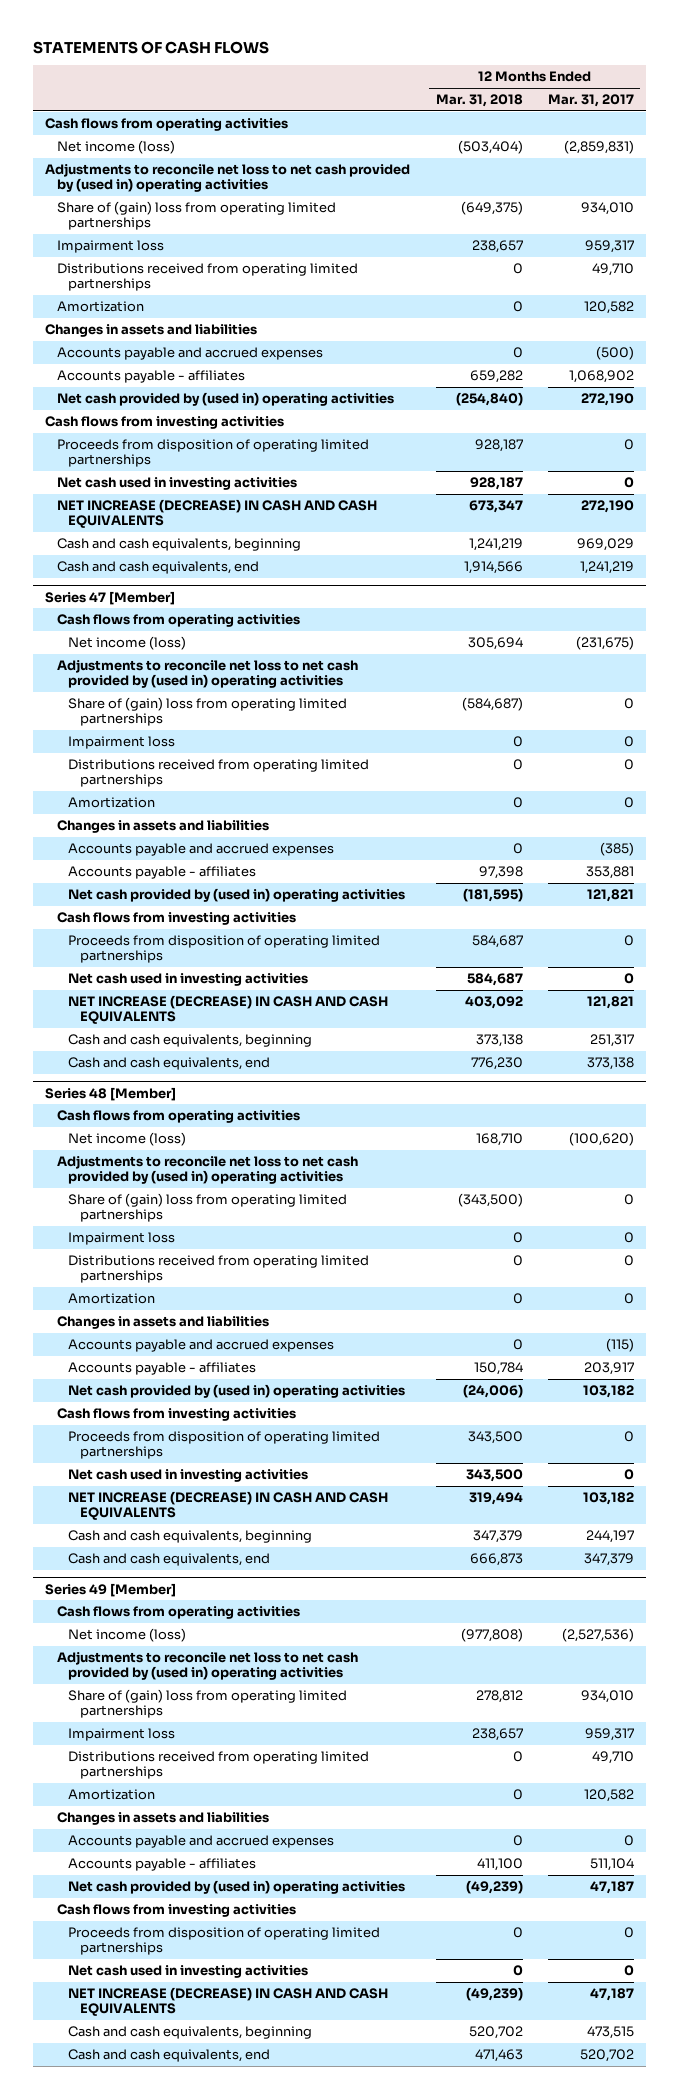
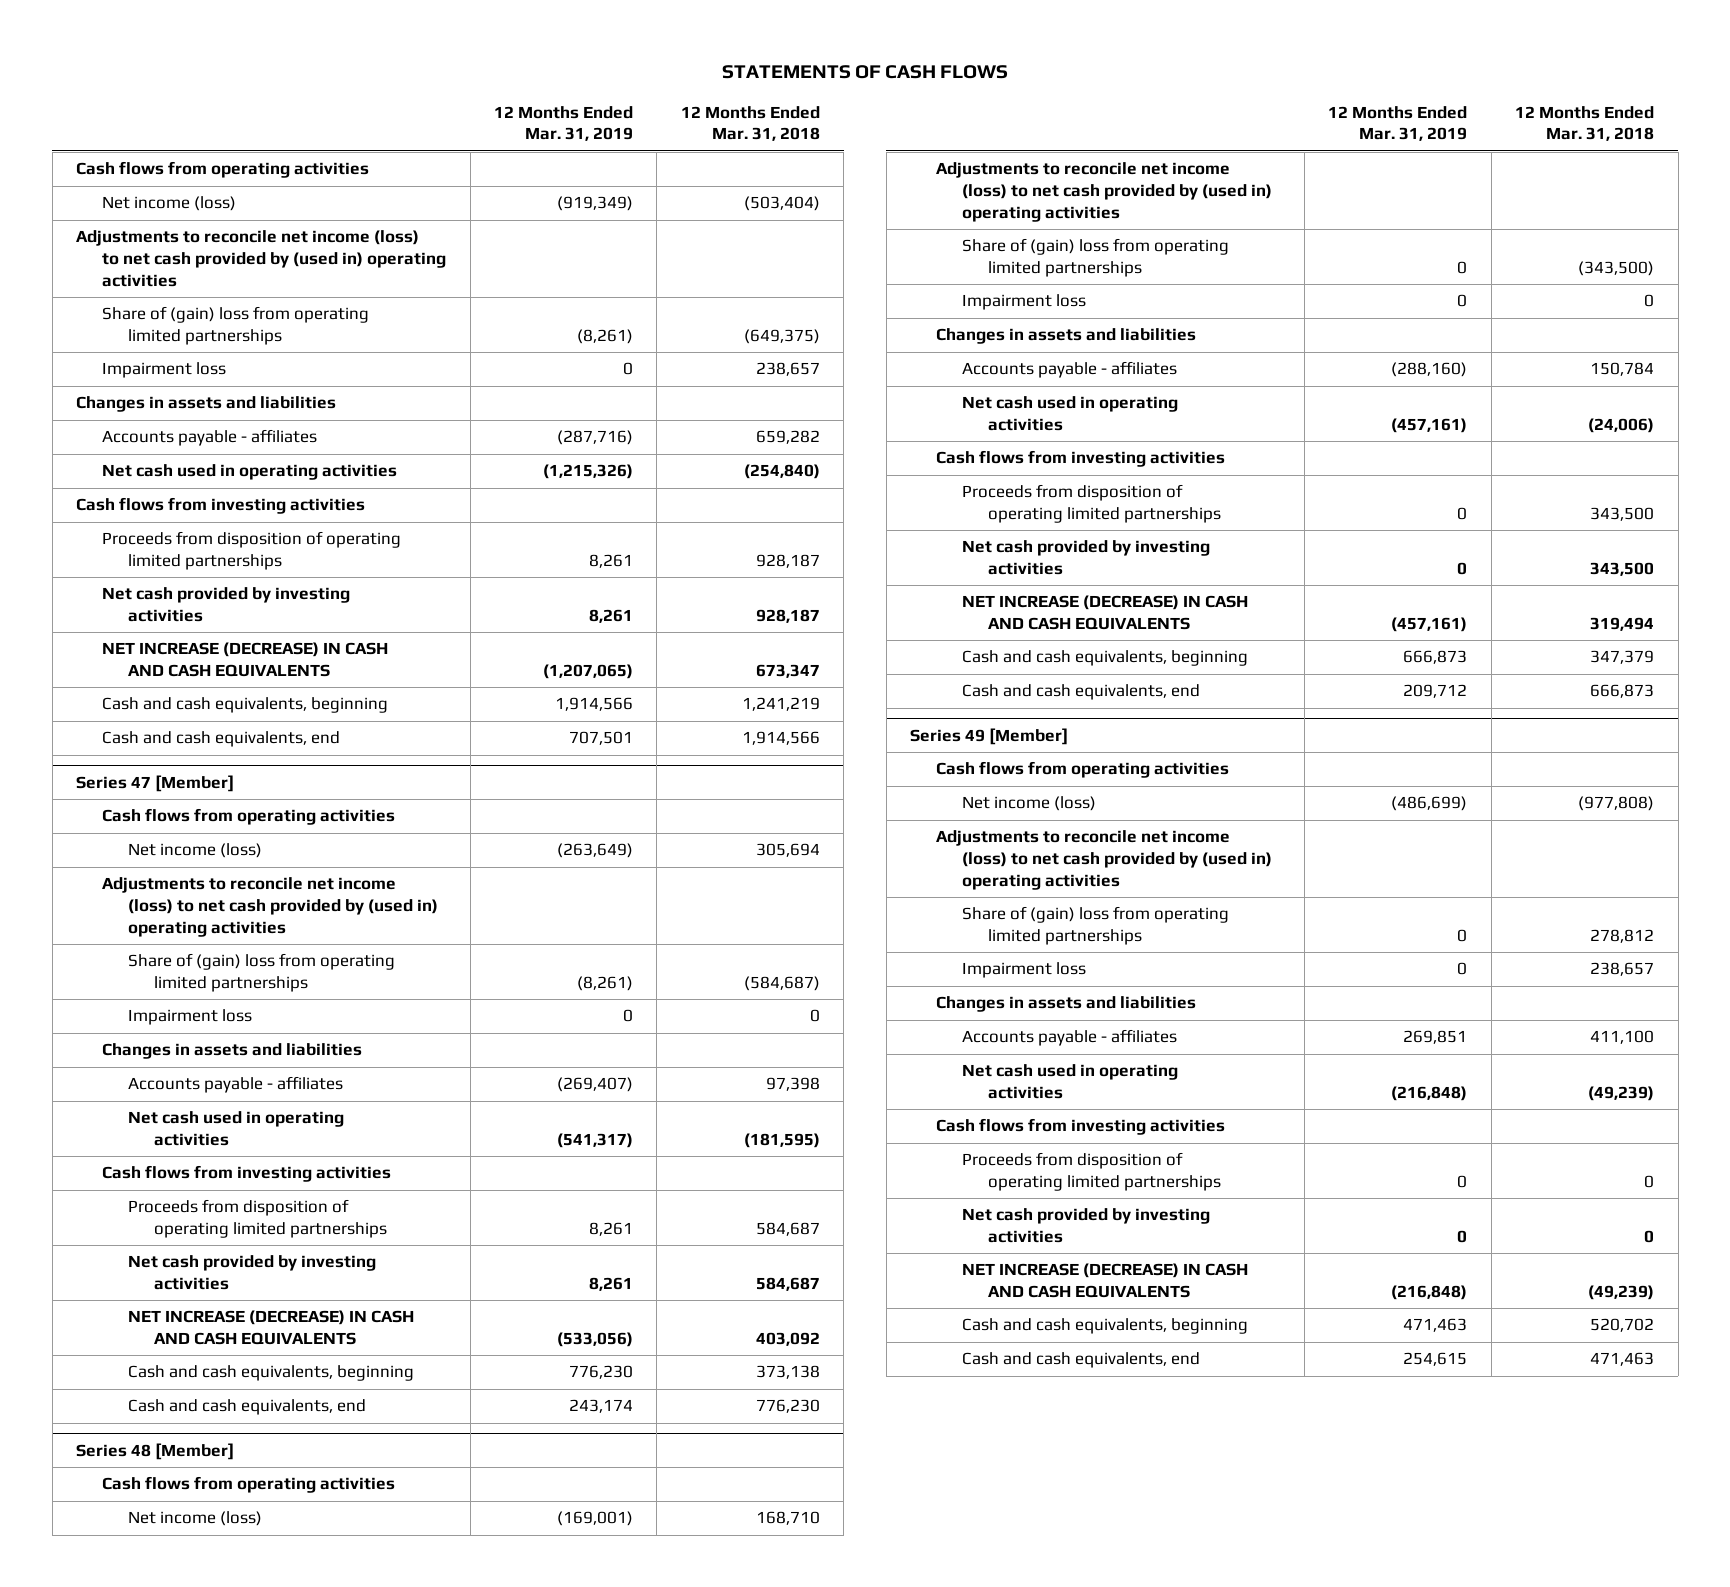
[547,94,634,108] Mar. 31, 2017 -> none
none -> [494,105,634,142] 12 Months Ended Mar. 31, 2019
[45,163,411,193] Adjustments to reconcile net loss to net cash provided by (used in) operating activities -> [76,230,447,287] Adjustments to reconcile net income (loss) to net cash provided by (used in) operating activities
[56,263,358,292] Distributions received from operating limited partnerships -> none
[56,301,144,313] Amortization -> none
[56,347,323,361] Accounts payable and accrued expenses -> none
[56,392,394,407] Net cash provided by (used in) operating activities -> [102,464,398,481] Net cash used in operating activities
[56,477,297,491] Net cash used in investing activities -> [102,587,351,622] Net cash provided by investing activities
[56,659,358,689] Adjustments to reconcile net loss to net cash provided by (used in) operating activities -> [102,877,438,937] Adjustments to reconcile net income (loss) to net cash provided by (used in) operating activities
[68,759,370,788] Distributions received from operating limited partnerships -> none
[68,797,156,809] Amortization -> none
[68,843,335,857] Accounts payable and accrued expenses -> none
[68,888,406,903] Net cash provided by (used in) operating activities -> [127,1111,344,1146] Net cash used in operating activities
[68,973,309,987] Net cash used in investing activities -> [127,1255,376,1290] Net cash provided by investing activities
[56,1155,358,1185] Adjustments to reconcile net loss to net cash provided by (used in) operating activities -> [936,162,1273,222] Adjustments to reconcile net income (loss) to net cash provided by (used in) operating activities
[68,1255,370,1284] Distributions received from operating limited partnerships -> none
[68,1293,156,1305] Amortization -> none
[68,1339,335,1353] Accounts payable and accrued expenses -> none
[68,1384,406,1399] Net cash provided by (used in) operating activities -> [962,396,1179,431] Net cash used in operating activities
[68,1469,309,1483] Net cash used in investing activities -> [962,540,1211,575] Net cash provided by investing activities
[56,1651,358,1681] Adjustments to reconcile net loss to net cash provided by (used in) operating activities -> [936,830,1273,890] Adjustments to reconcile net income (loss) to net cash provided by (used in) operating activities
[68,1751,370,1780] Distributions received from operating limited partnerships -> none
[68,1789,156,1801] Amortization -> none
[68,1835,335,1849] Accounts payable and accrued expenses -> none
[68,1880,406,1895] Net cash provided by (used in) operating activities -> [962,1064,1179,1099] Net cash used in operating activities
[68,1965,309,1979] Net cash used in investing activities -> [962,1208,1211,1243] Net cash provided by investing activities

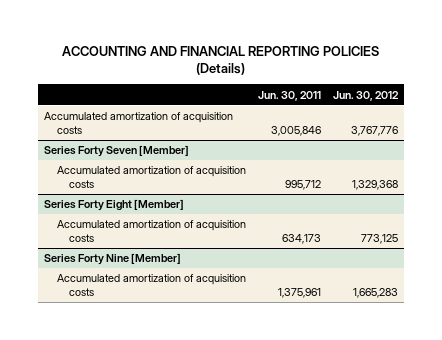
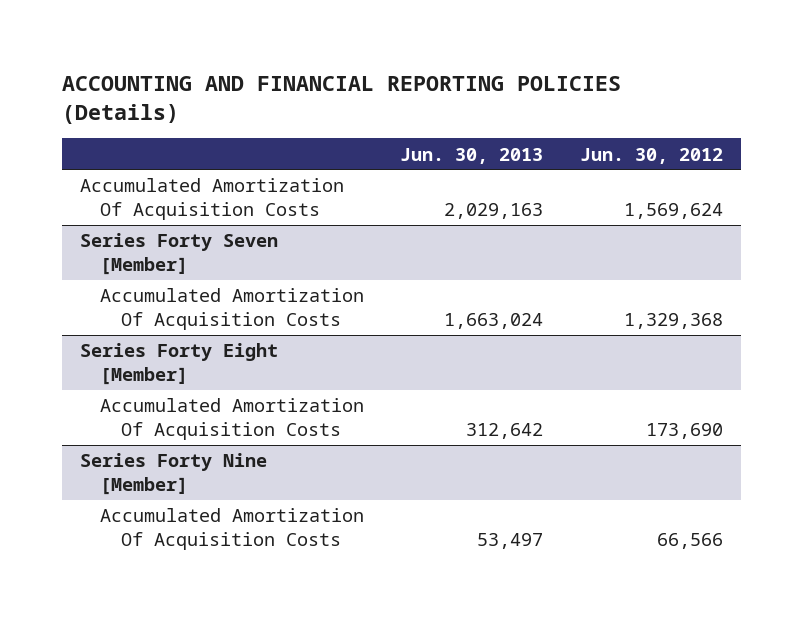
[257,90,321,101] Jun. 30, 2011 -> none
none -> [400,147,544,164] Jun. 30, 2013
[44,112,234,134] Accumulated amortization of acquisition costs -> [79,178,344,221] Accumulated Amortization Of Acquisition Costs
[350,125,398,136] 3,767,776 -> [623,203,723,220] 1,569,624
[56,166,246,188] Accumulated amortization of acquisition costs -> [100,288,365,331] Accumulated Amortization Of Acquisition Costs
[56,220,246,242] Accumulated amortization of acquisition costs -> [100,398,365,441] Accumulated Amortization Of Acquisition Costs
[360,233,398,244] 773,125 -> [645,423,723,440] 173,690
[56,274,246,296] Accumulated amortization of acquisition costs -> [100,508,365,551] Accumulated Amortization Of Acquisition Costs
[352,287,398,298] 1,665,283 -> [656,533,723,550] 66,566

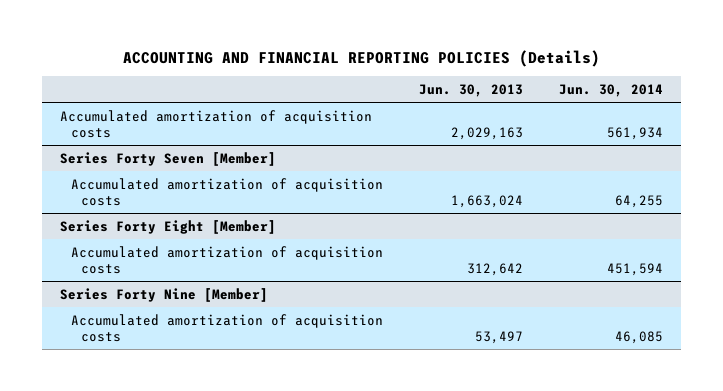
[579,147,723,164] Jun. 30, 2012 -> none
none -> [558,83,663,97] Jun. 30, 2014
[79,178,344,221] Accumulated Amortization Of Acquisition Costs -> [60,109,373,138] Accumulated amortization of acquisition costs
[100,288,365,331] Accumulated Amortization Of Acquisition Costs -> [70,177,383,206] Accumulated amortization of acquisition costs
[100,398,365,441] Accumulated Amortization Of Acquisition Costs -> [70,245,383,274] Accumulated amortization of acquisition costs
[100,508,365,551] Accumulated Amortization Of Acquisition Costs -> [70,313,383,342] Accumulated amortization of acquisition costs

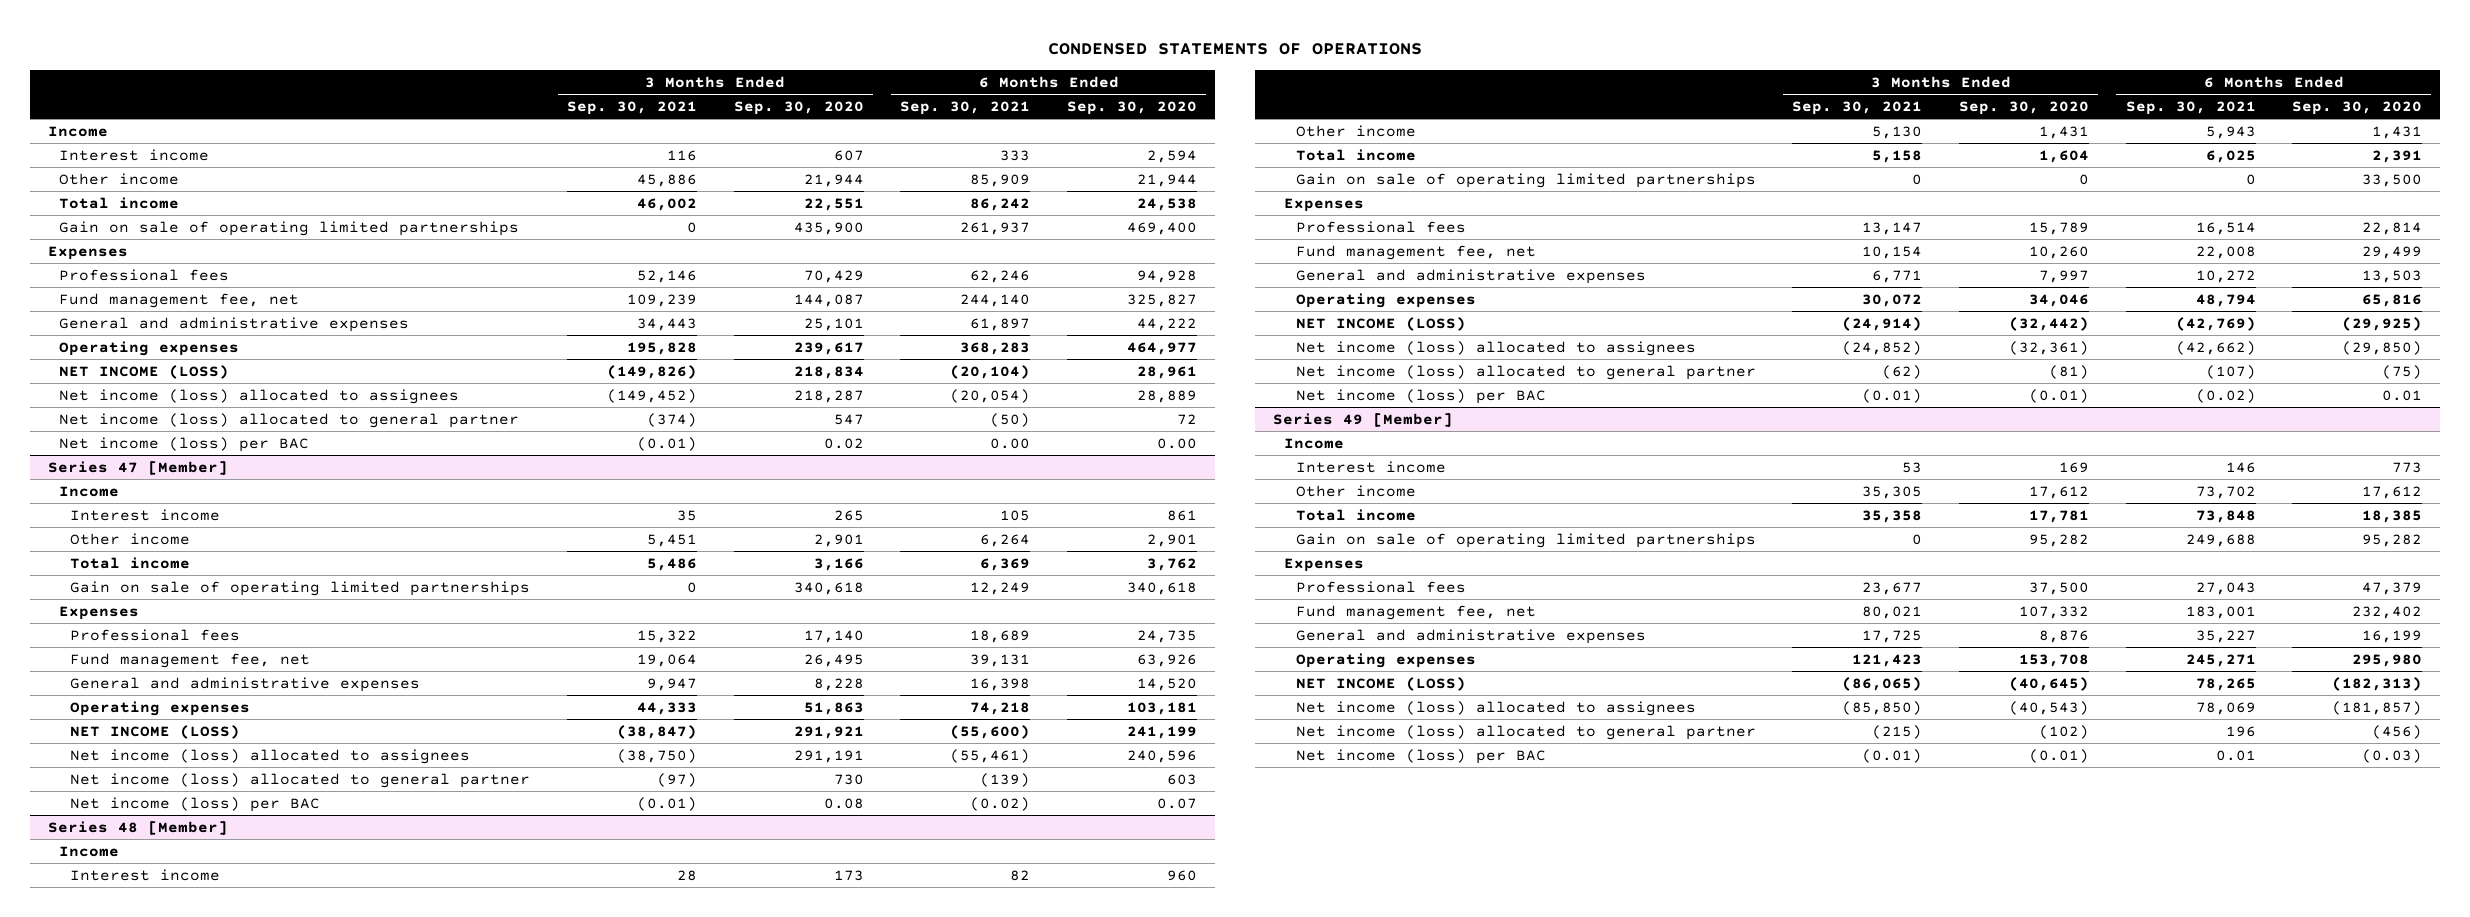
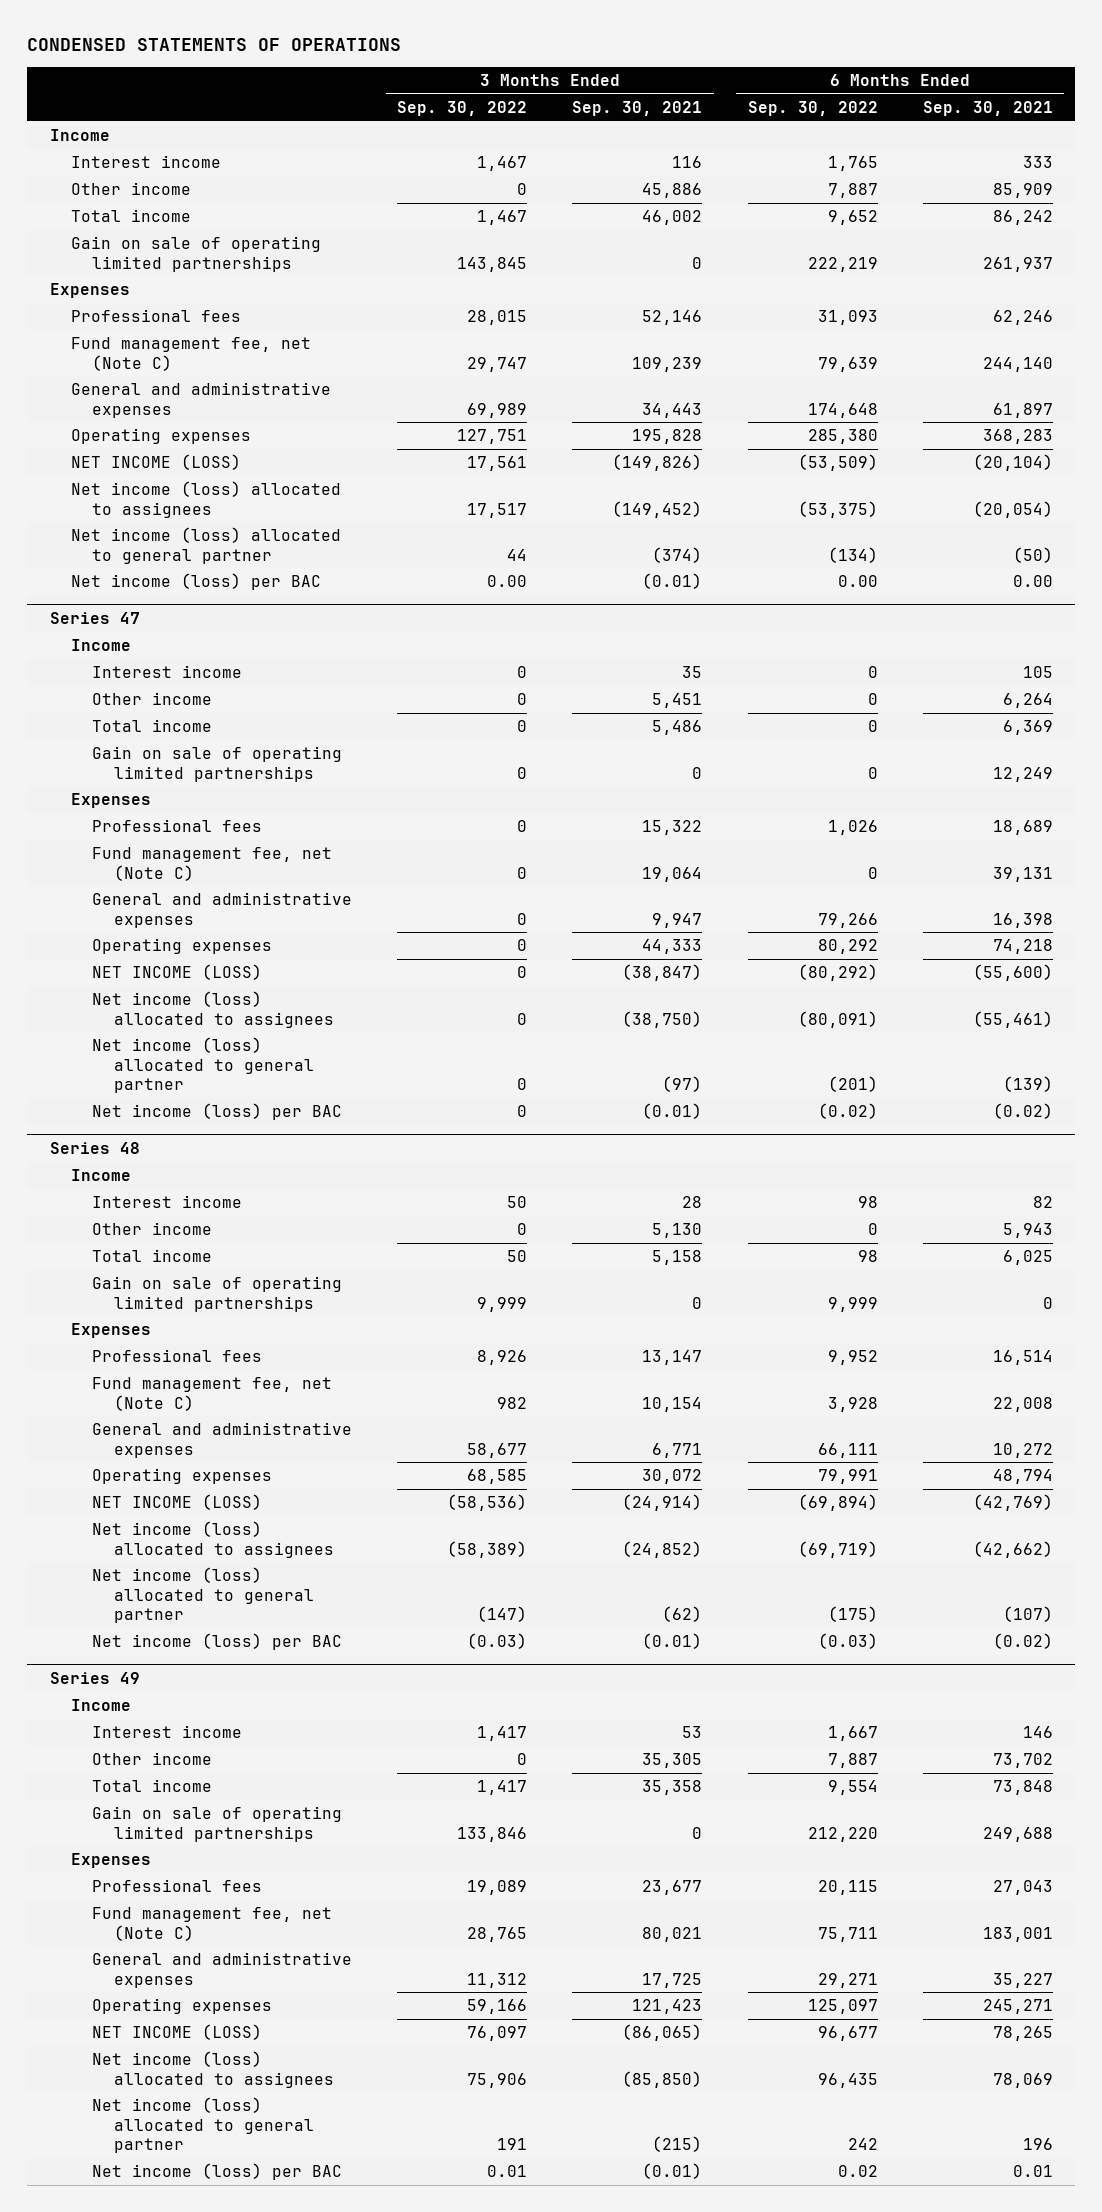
[733,100,864,115] Sep. 30, 2020 -> none
[1066,100,1197,115] Sep. 30, 2020 -> none
none -> [397,101,528,117] Sep. 30, 2022
none -> [747,101,878,117] Sep. 30, 2022
[59,292,300,308] Fund management fee, net -> [70,337,311,371] Fund management fee, net (Note C)
[47,460,228,475] Series 47 [Member] -> [49,611,140,624] Series 47
[70,652,311,668] Fund management fee, net -> [92,847,333,881] Fund management fee, net (Note C)
[47,820,228,835] Series 48 [Member] -> [49,1141,140,1154] Series 48
[1295,244,1536,260] Fund management fee, net -> [92,1377,333,1411] Fund management fee, net (Note C)
[1273,412,1454,427] Series 49 [Member] -> [49,1671,140,1684] Series 49
[1295,604,1536,620] Fund management fee, net -> [92,1907,333,1941] Fund management fee, net (Note C)

